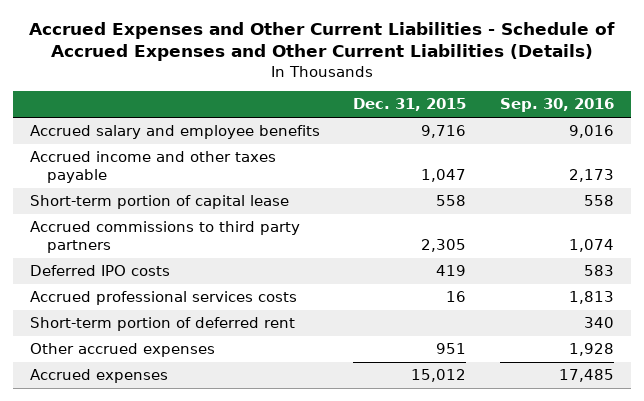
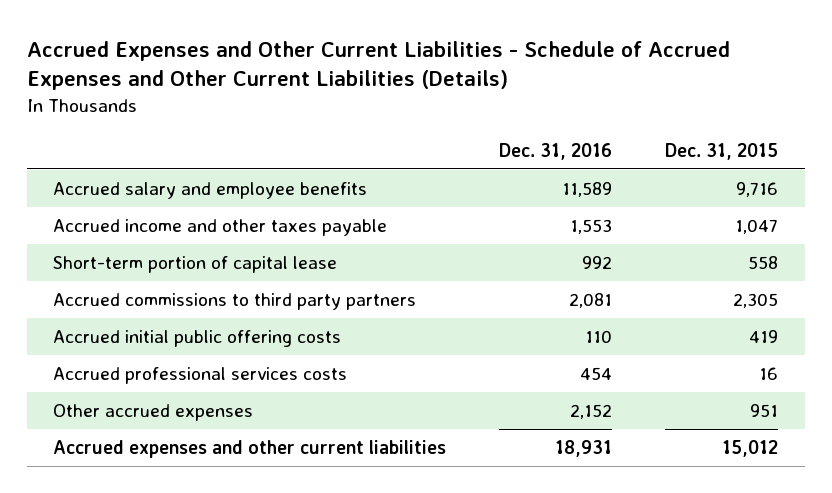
[500,98,615,113] Sep. 30, 2016 -> none
none -> [499,142,613,160] Dec. 31, 2016
[29,265,170,277] Deferred IPO costs -> [53,330,342,348] Accrued initial public offering costs
[29,317,295,332] Short-term portion of deferred rent -> none
[29,369,168,384] Accrued expenses -> [53,440,447,459] Accrued expenses and other current liabilities

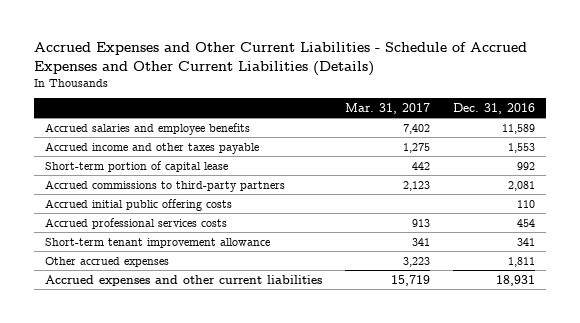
[665,142,779,160] Dec. 31, 2015 -> none
none -> [345,103,431,115] Mar. 31, 2017
[53,182,368,200] Accrued salary and employee benefits -> [45,122,251,135] Accrued salaries and employee benefits
[53,293,417,311] Accrued commissions to third party partners -> [45,179,286,192] Accrued commissions to third-party partners
none -> [45,237,271,248] Short-term tenant improvement allowance
[570,404,613,420] 2,152 -> [508,256,536,267] 1,811

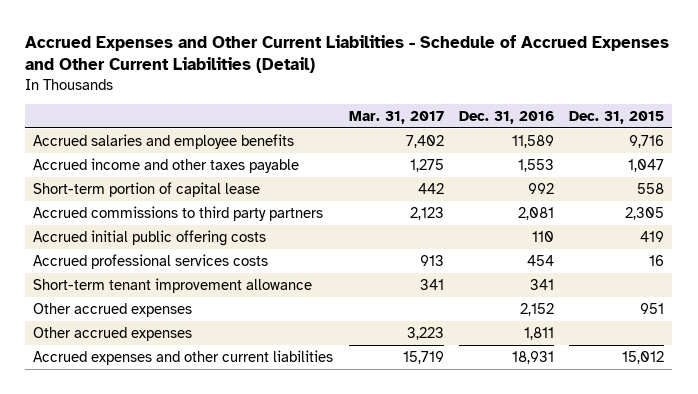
[33,42,527,76] Accrued Expenses and Other Current Liabilities - Schedule of Accrued Expenses and Other Current Liabilities (Details) -> [25,34,670,74] Accrued Expenses and Other Current Liabilities - Schedule of Accrued Expenses and Other Current Liabilities (Detail)
none -> [569,111,665,125] Dec. 31, 2015
[45,179,286,192] Accrued commissions to third-party partners -> [33,205,324,221] Accrued commissions to third party partners
none -> [33,302,193,317] Other accrued expenses

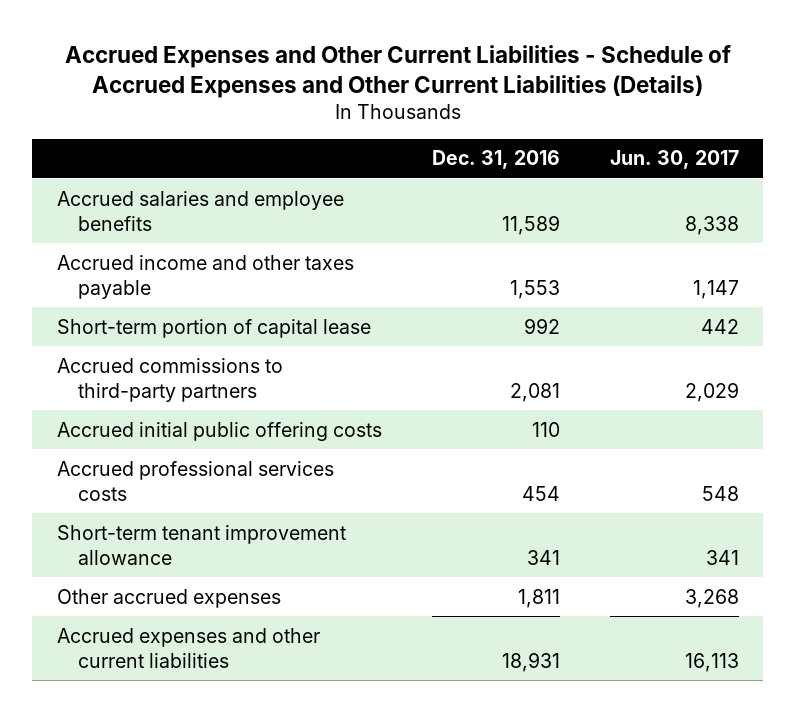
[25,34,670,74] Accrued Expenses and Other Current Liabilities - Schedule of Accrued Expenses and Other Current Liabilities (Detail) -> [64,44,731,99] Accrued Expenses and Other Current Liabilities - Schedule of Accrued Expenses and Other Current Liabilities (Details)
[348,111,444,125] Mar. 31, 2017 -> none
[569,111,665,125] Dec. 31, 2015 -> none
none -> [609,150,739,170] Jun. 30, 2017
[33,205,324,221] Accrued commissions to third party partners -> [57,357,284,402] Accrued commissions to third-party partners
[33,302,193,317] Other accrued expenses -> none

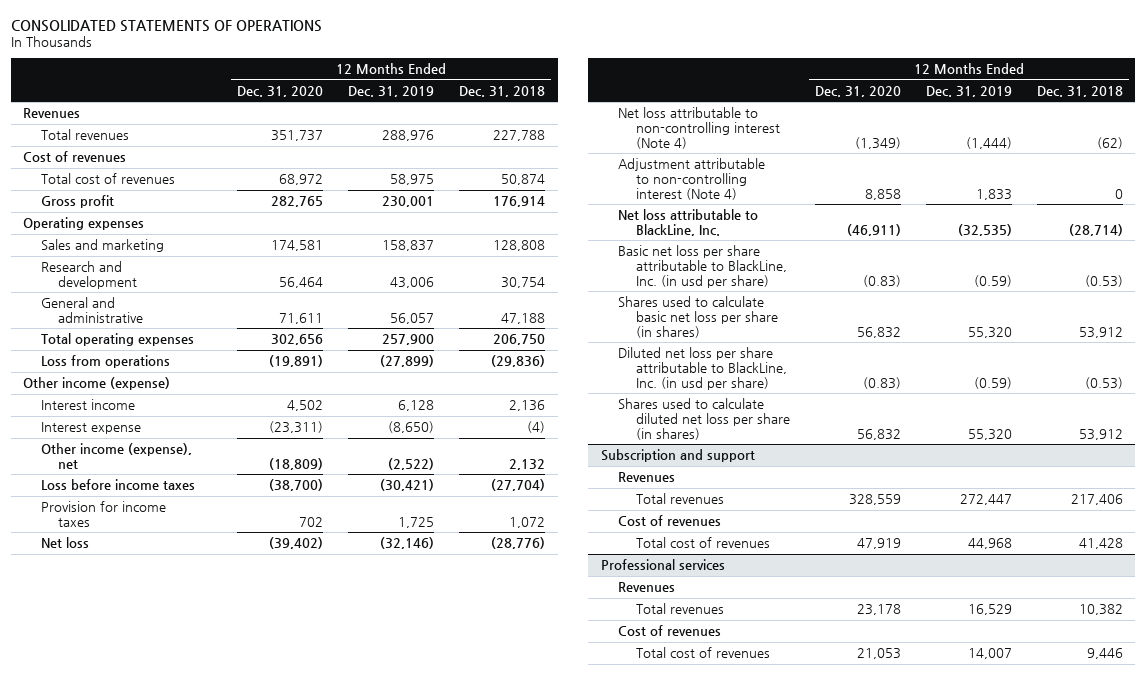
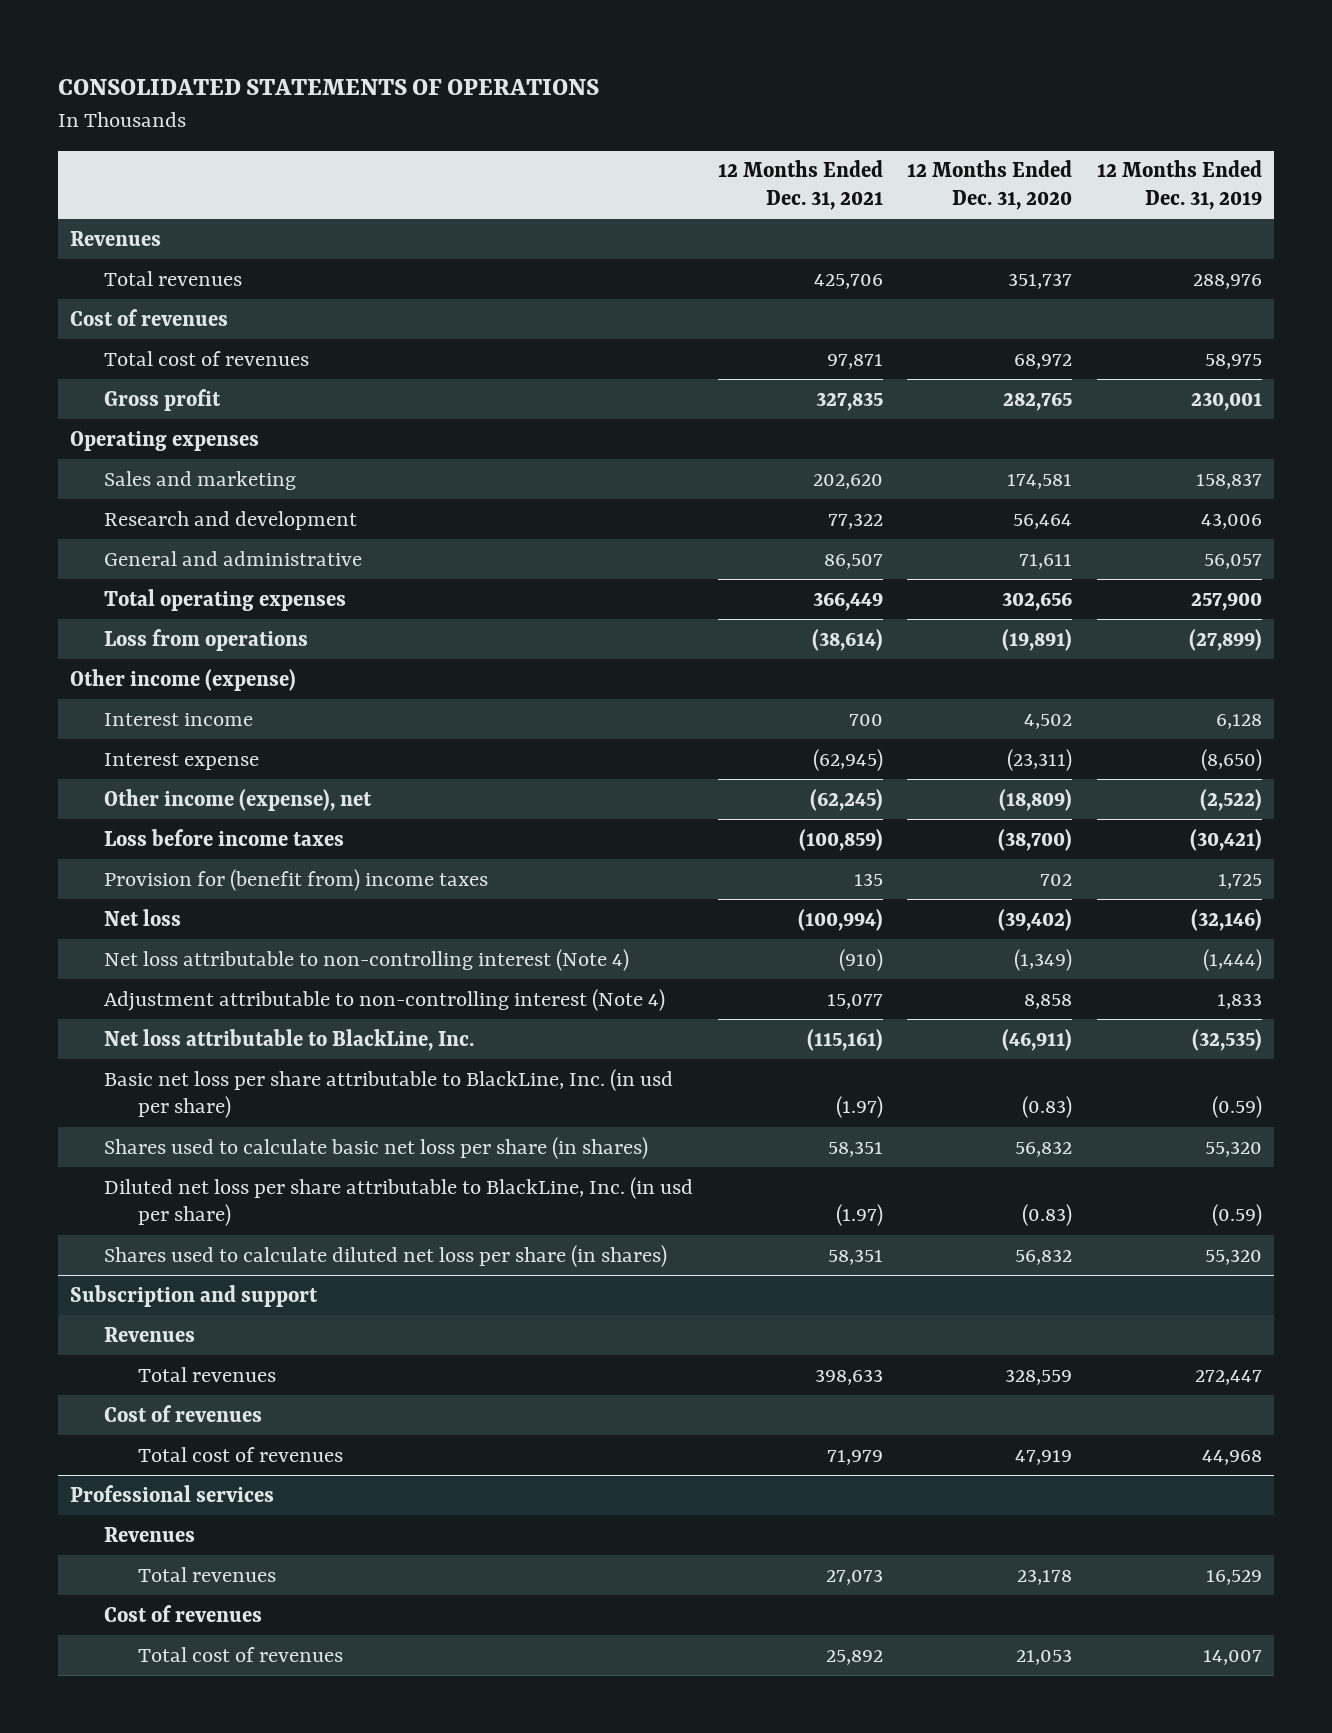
[459,86,546,98] Dec. 31, 2018 -> none
none -> [717,160,883,210] 12 Months Ended Dec. 31, 2021
[40,501,166,527] Provision for income taxes -> [103,868,488,891] Provision for (benefit from) income taxes

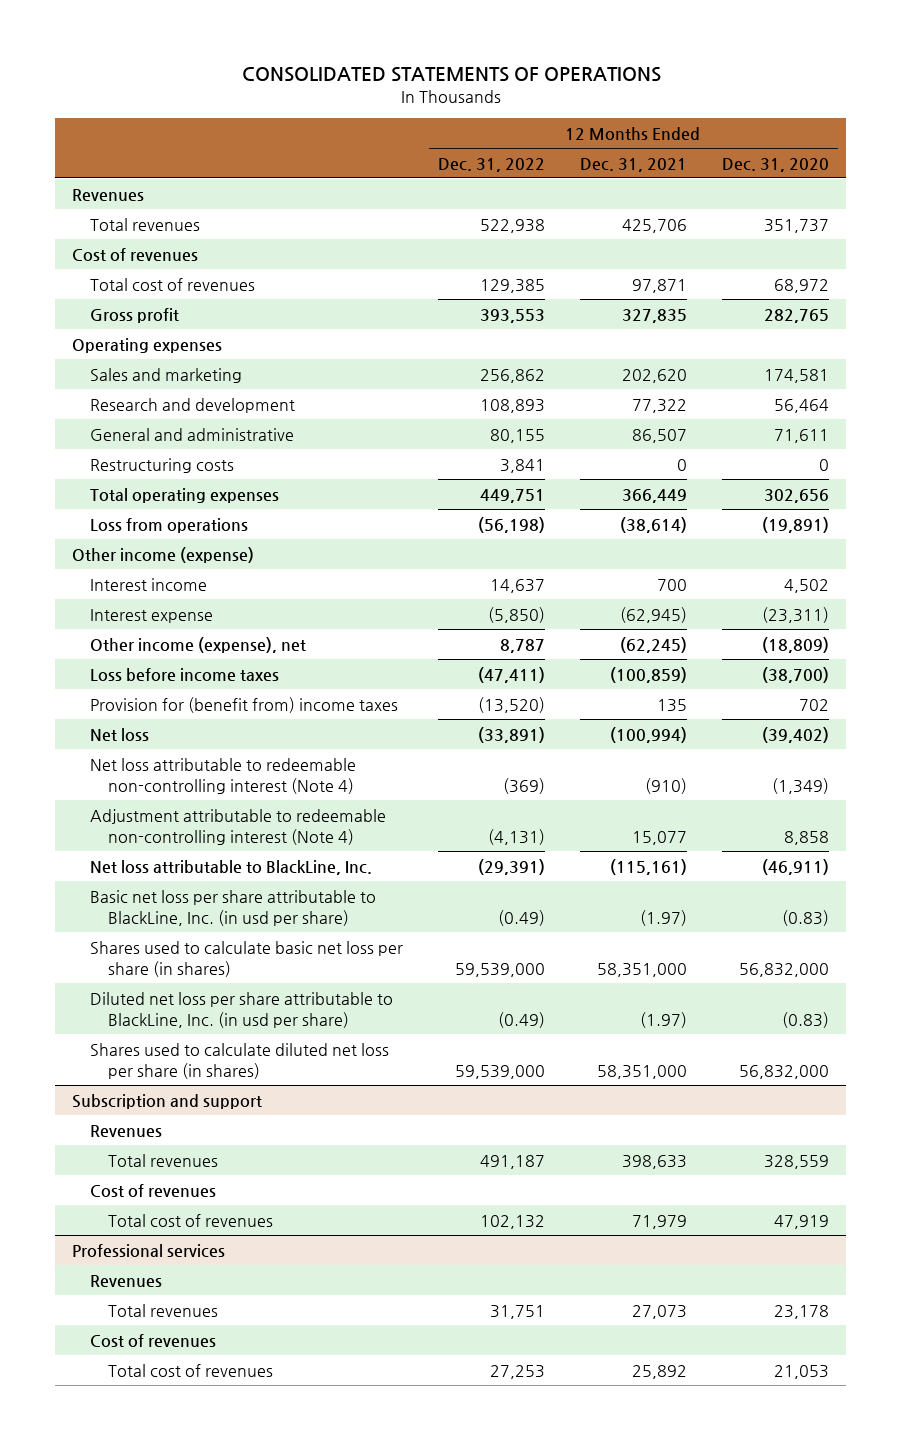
[1096,160,1262,210] 12 Months Ended Dec. 31, 2019 -> none
none -> [438,157,546,172] Dec. 31, 2022
none -> [90,457,235,473] Restructuring costs
[103,948,629,971] Net loss attributable to non-controlling interest (Note 4) -> [90,757,357,794] Net loss attributable to redeemable non-controlling interest (Note 4)
[103,988,665,1011] Adjustment attributable to non-controlling interest (Note 4) -> [90,808,387,845] Adjustment attributable to redeemable non-controlling interest (Note 4)
[827,1140,883,1157] 58,351 -> [596,962,687,977] 58,351,000
[1015,1140,1073,1157] 56,832 -> [738,962,829,977] 56,832,000
[827,1248,883,1265] 58,351 -> [596,1064,687,1079] 58,351,000
[1015,1248,1073,1265] 56,832 -> [738,1064,829,1079] 56,832,000

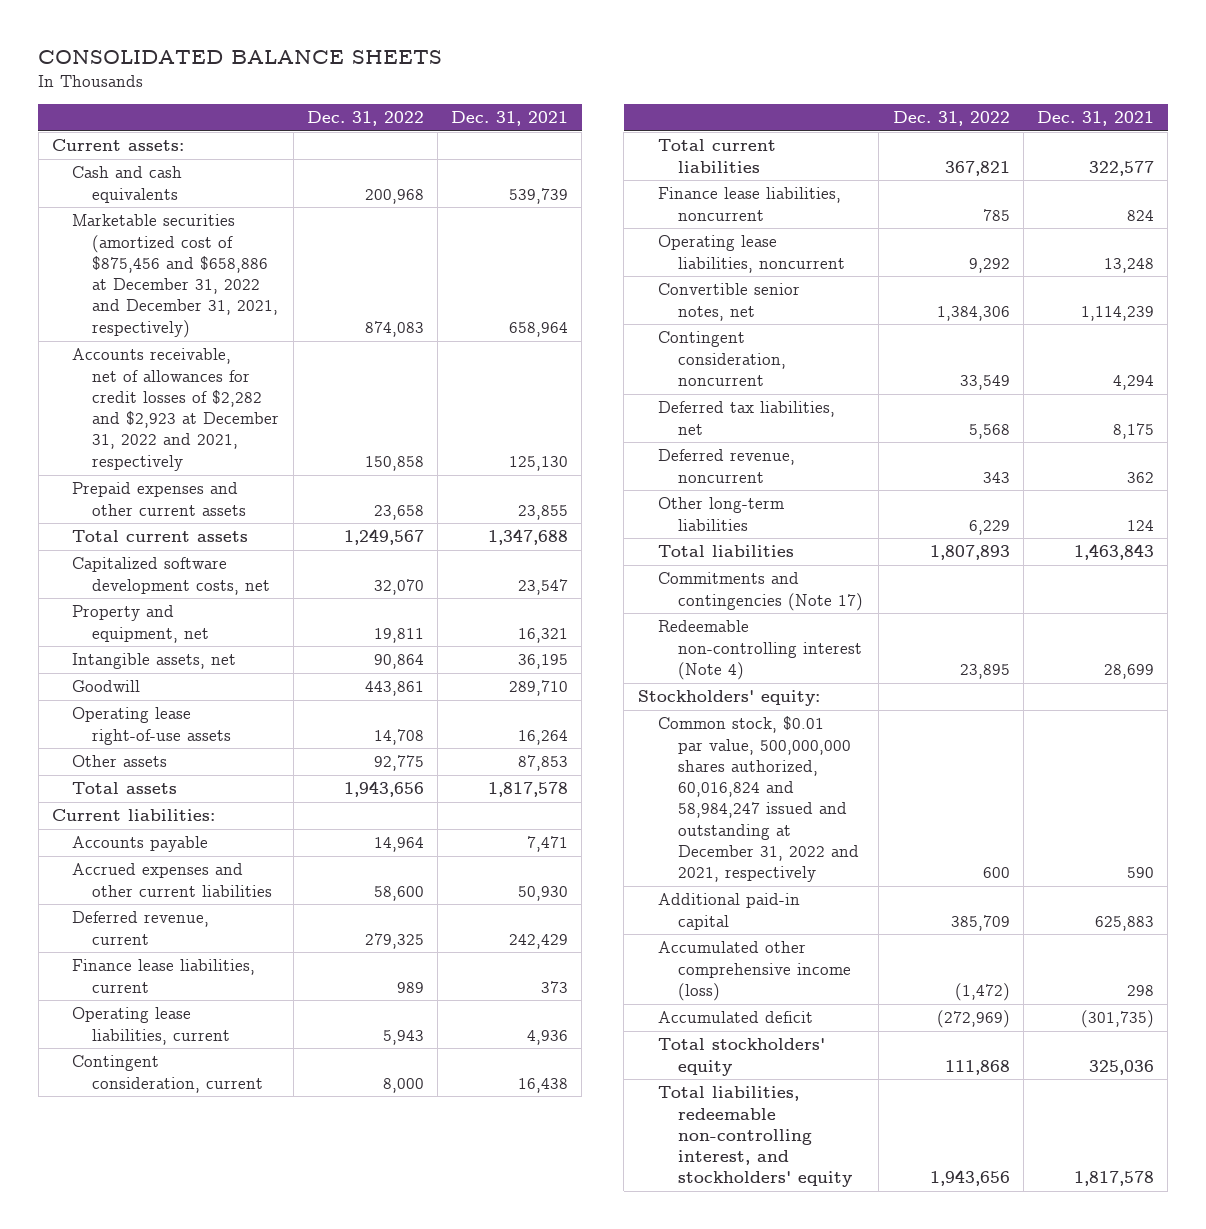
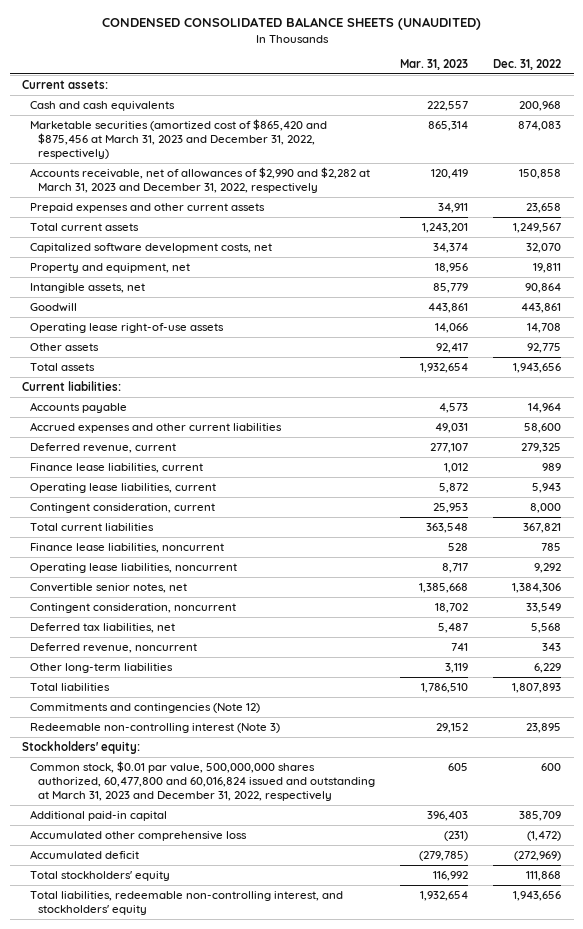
[38,50,443,65] CONSOLIDATED BALANCE SHEETS -> [101,17,481,31] CONDENSED CONSOLIDATED BALANCE SHEETS (UNAUDITED)
[451,110,569,126] Dec. 31, 2021 -> none
none -> [400,58,469,70] Mar. 31, 2023
[72,214,279,338] Marketable securities (amortized cost of $875,456 and $658,886 at December 31, 2022 and December 31, 2021, respectively) -> [30,118,328,160] Marketable securities (amortized cost of $865,420 and $875,456 at March 31, 2023 and December 31, 2022, respectively)
[72,348,280,471] Accounts receivable, net of allowances for credit losses of $2,282 and $2,923 at December 31, 2022 and 2021, respectively -> [30,166,371,194] Accounts receivable, net of allowances of $2,990 and $2,282 at March 31, 2023 and December 31, 2022, respectively
[657,572,864,611] Commitments and contingencies (Note 17) -> [30,702,261,713] Commitments and contingencies (Note 12)
[657,620,863,680] Redeemable non-controlling interest (Note 4) -> [30,722,281,733] Redeemable non-controlling interest (Note 3)
[657,716,860,883] Common stock, $0.01 par value, 500,000,000 shares authorized, 60,016,824 and 58,984,247 issued and outstanding at December 31, 2022 and 2021, respectively -> [30,760,376,802] Common stock, $0.01 par value, 500,000,000 shares authorized, 60,477,800 and 60,016,824 issued and outstanding at March 31, 2023 and December 31, 2022, respectively
[657,941,852,1001] Accumulated other comprehensive income (loss) -> [30,829,248,841] Accumulated other comprehensive loss

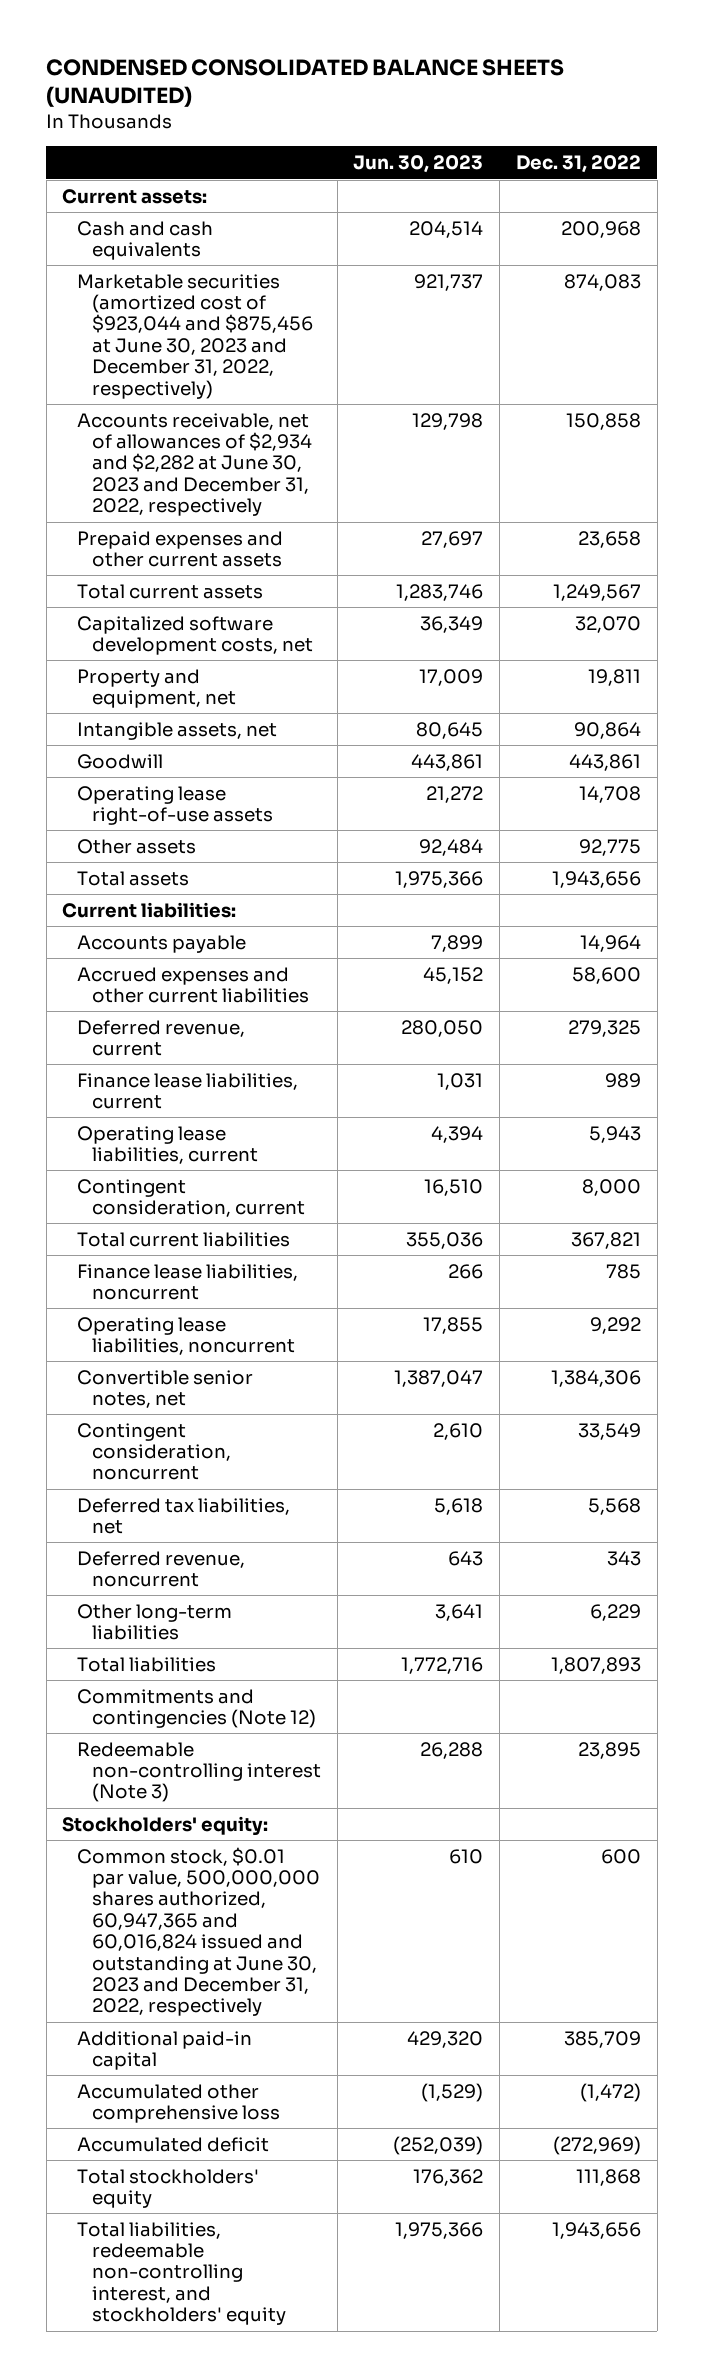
[400,58,469,70] Mar. 31, 2023 -> none
none -> [353,155,484,174] Jun. 30, 2023
[30,118,328,160] Marketable securities (amortized cost of $865,420 and $875,456 at March 31, 2023 and December 31, 2022, respectively) -> [77,273,313,399] Marketable securities (amortized cost of $923,044 and $875,456 at June 30, 2023 and December 31, 2022, respectively)
[30,166,371,194] Accounts receivable, net of allowances of $2,990 and $2,282 at March 31, 2023 and December 31, 2022, respectively -> [77,412,312,517] Accounts receivable, net of allowances of $2,934 and $2,282 at June 30, 2023 and December 31, 2022, respectively
[30,760,376,802] Common stock, $0.01 par value, 500,000,000 shares authorized, 60,477,800 and 60,016,824 issued and outstanding at March 31, 2023 and December 31, 2022, respectively -> [77,1846,320,2017] Common stock, $0.01 par value, 500,000,000 shares authorized, 60,947,365 and 60,016,824 issued and outstanding at June 30, 2023 and December 31, 2022, respectively

